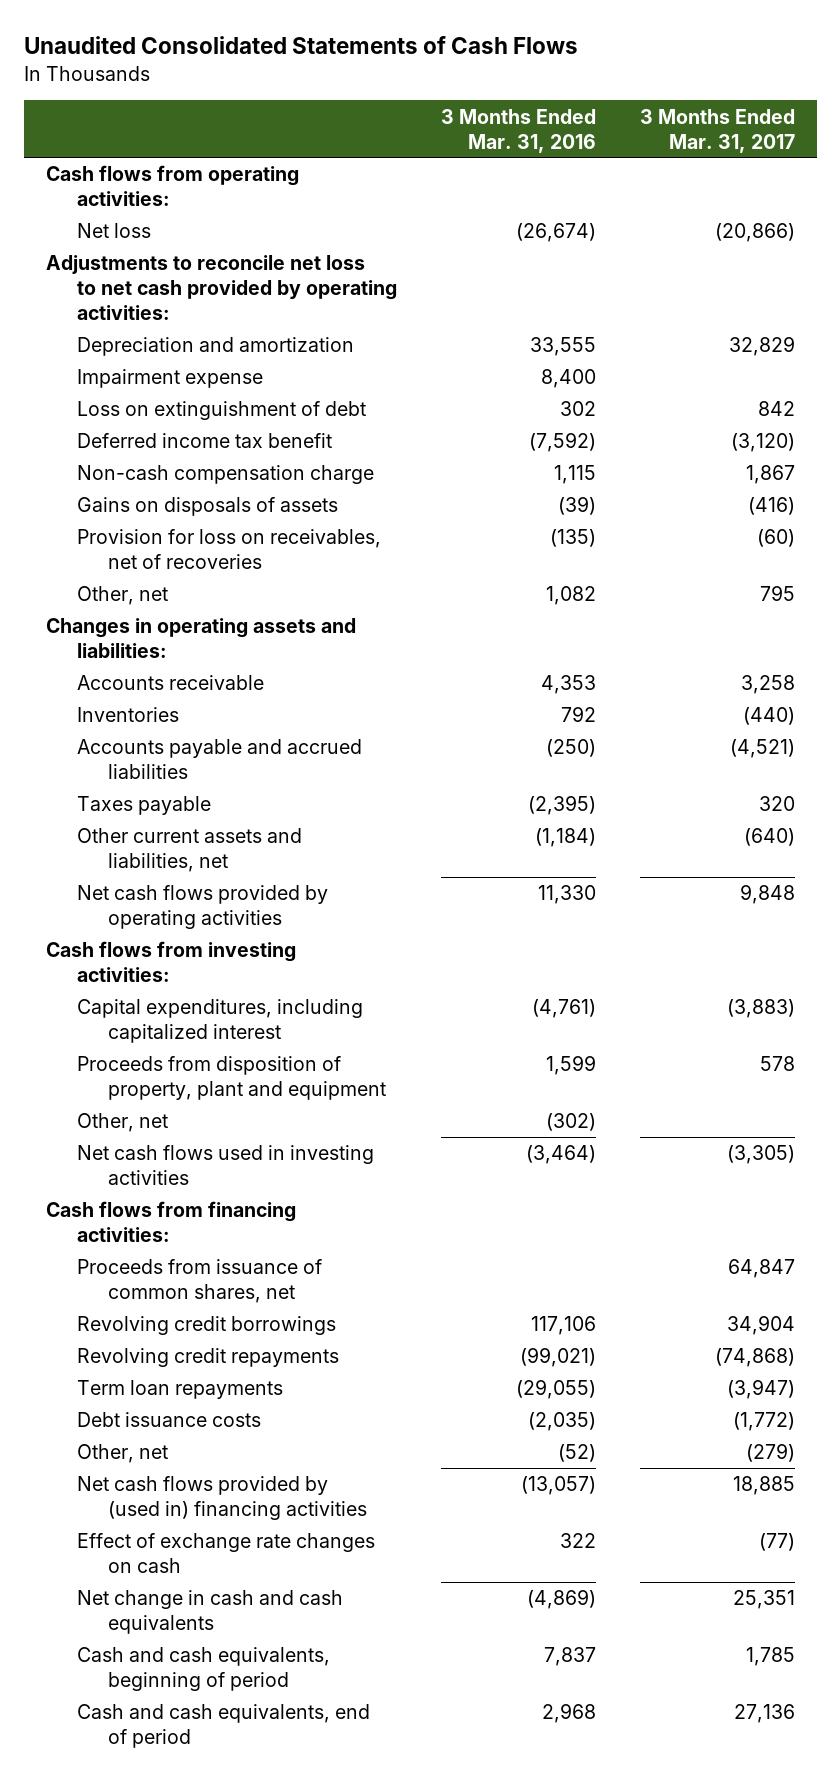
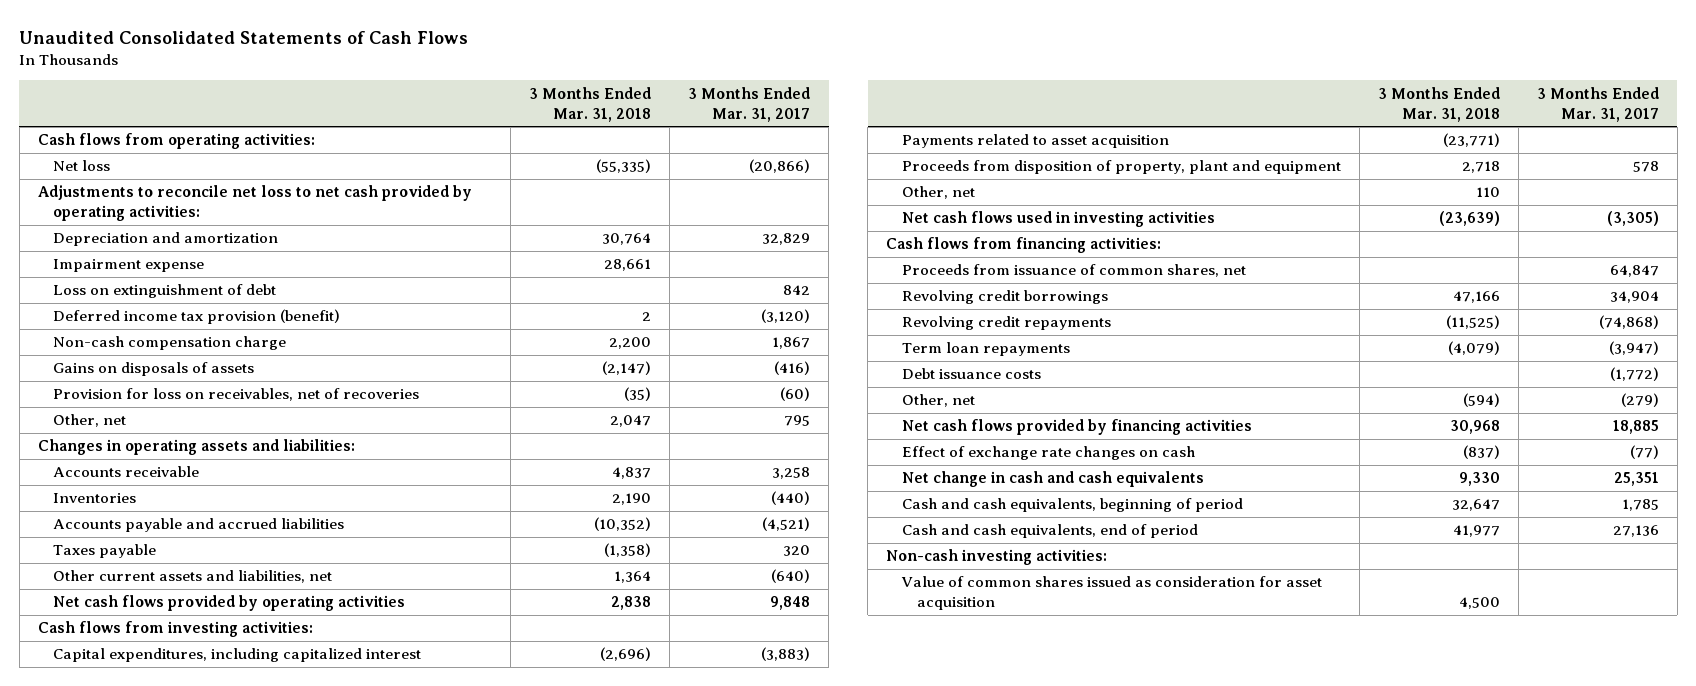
[440,108,596,153] 3 Months Ended Mar. 31, 2016 -> none
none -> [529,86,652,122] 3 Months Ended Mar. 31, 2018
[76,433,332,449] Deferred income tax benefit -> [53,309,341,325] Deferred income tax provision (benefit)
none -> [901,134,1169,149] Payments related to asset acquisition
[76,1476,367,1521] Net cash flows provided by (used in) financing activities -> [901,419,1252,436] Net cash flows provided by financing activities
none -> [886,549,1108,566] Non-cash investing activities:
none -> [900,576,1322,611] Value of common shares issued as consideration for asset acquisition

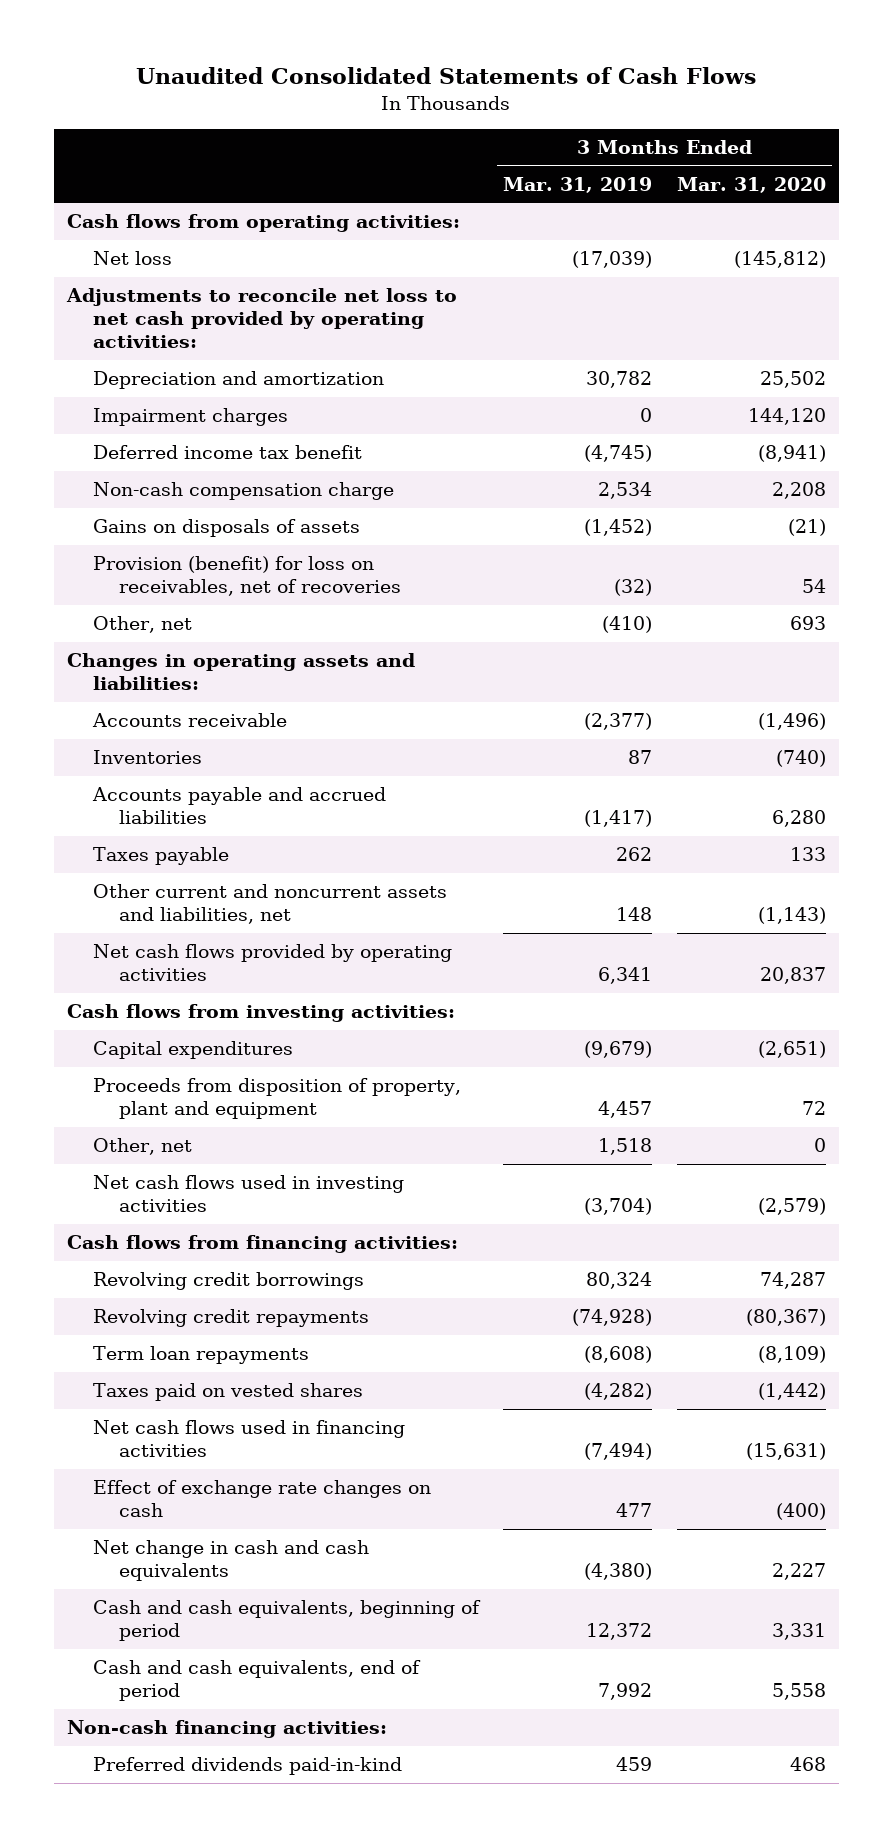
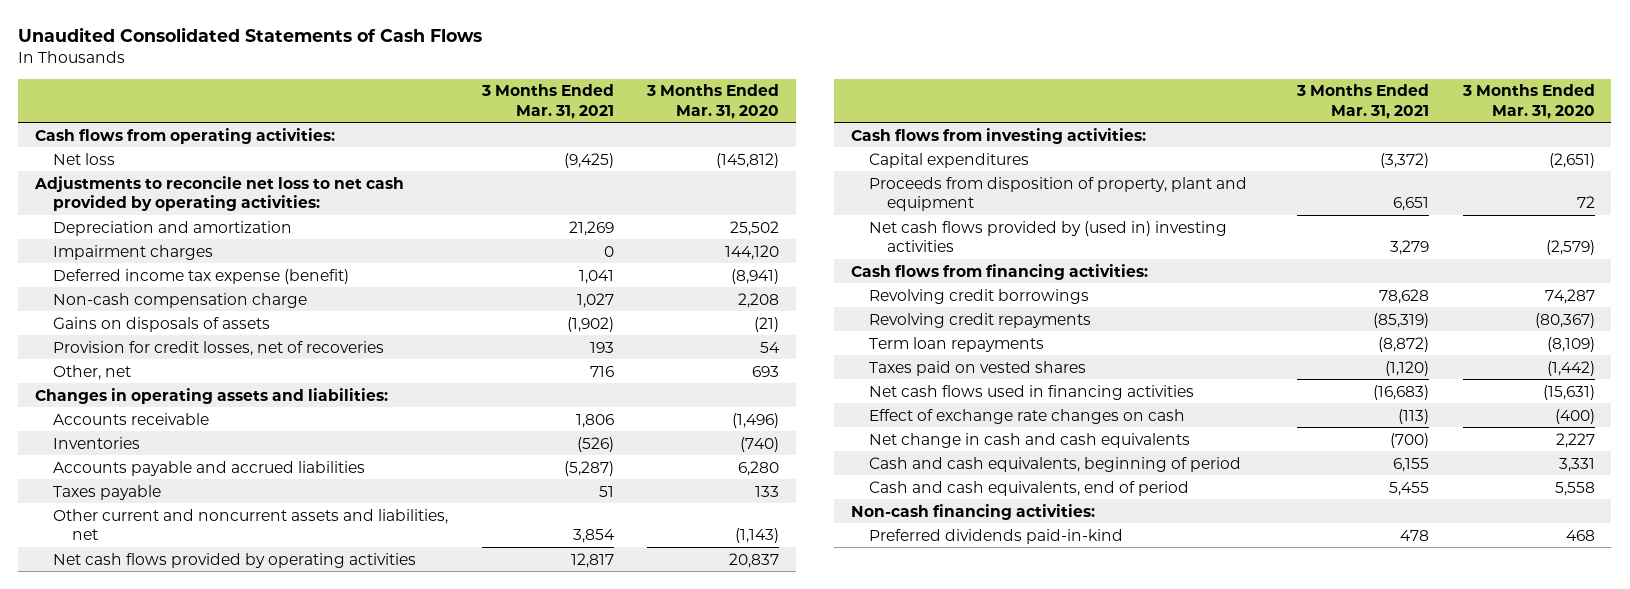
[503,176,653,193] Mar. 31, 2019 -> none
none -> [480,84,614,119] 3 Months Ended Mar. 31, 2021
[92,445,362,460] Deferred income tax benefit -> [53,268,350,284] Deferred income tax expense (benefit)
[92,556,401,597] Provision (benefit) for loss on receivables, net of recoveries -> [53,340,385,356] Provision for credit losses, net of recoveries
[92,1138,192,1156] Other, net -> none
[92,1175,404,1213] Net cash flows used in investing activities -> [869,220,1228,253] Net cash flows provided by (used in) investing activities

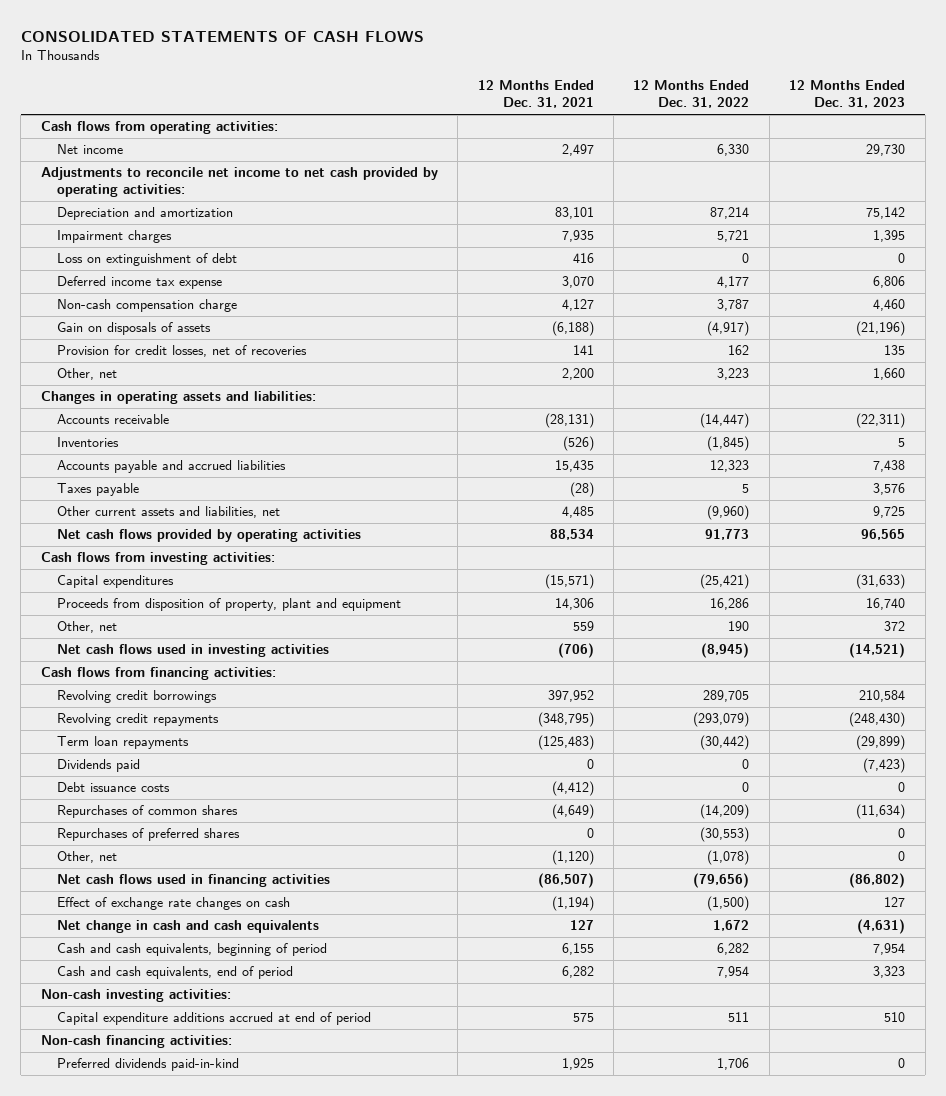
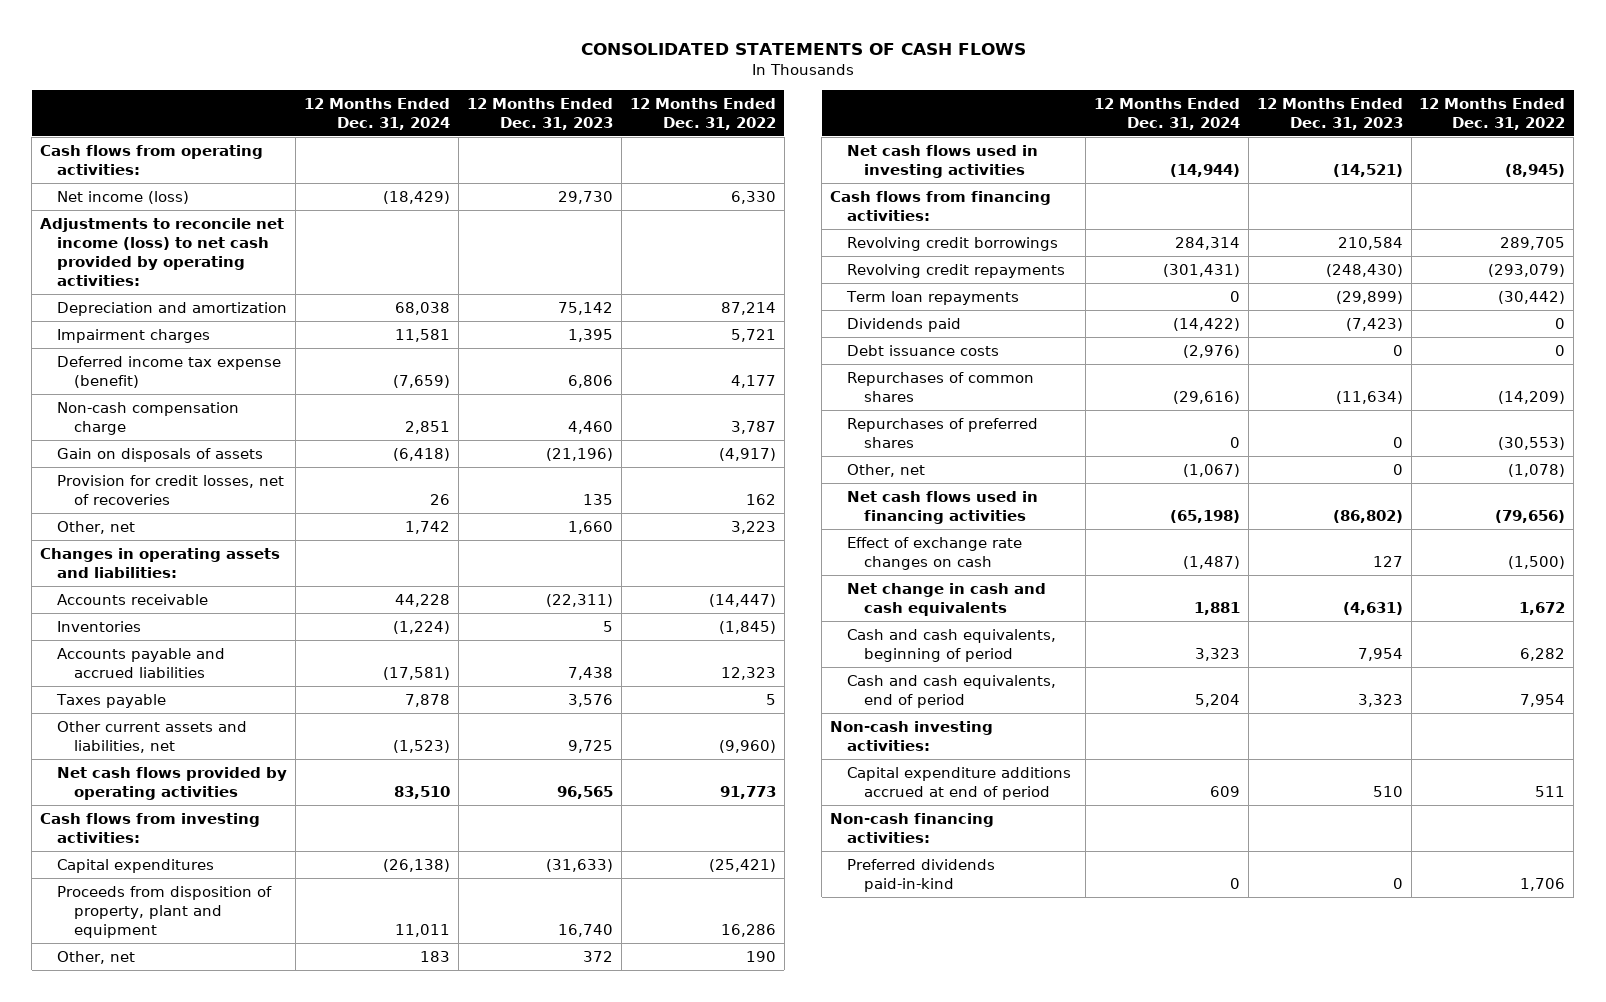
[477,80,594,109] 12 Months Ended Dec. 31, 2021 -> none
none -> [304,97,451,130] 12 Months Ended Dec. 31, 2024
[57,144,124,155] Net income -> [57,190,190,204] Net income (loss)
[40,167,438,198] Adjustments to reconcile net income to net cash provided by operating activities: -> [40,217,285,287] Adjustments to reconcile net income (loss) to net cash provided by operating activities:
[57,253,238,267] Loss on extinguishment of debt -> none
[57,276,223,290] Deferred income tax expense -> [57,355,282,388] Deferred income tax expense (benefit)

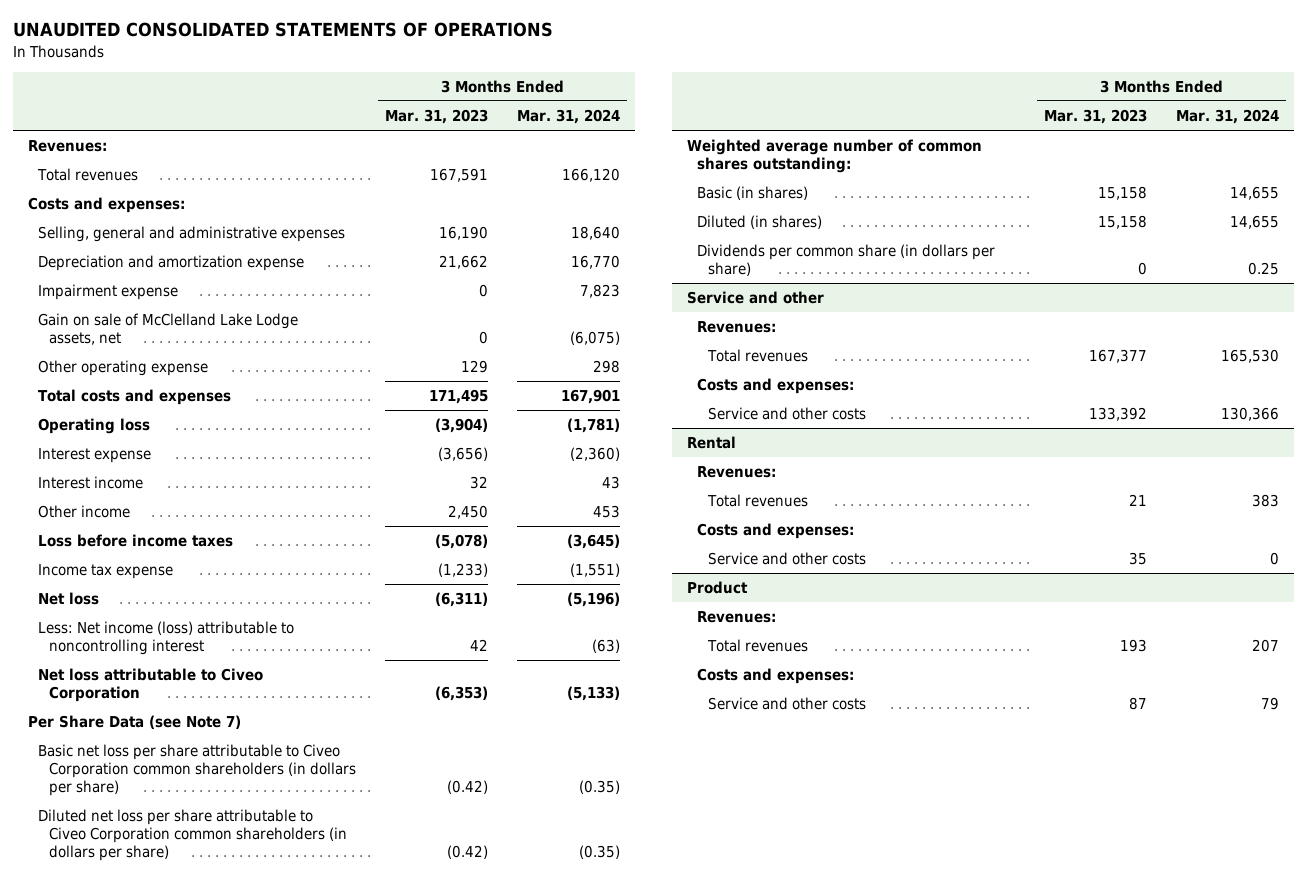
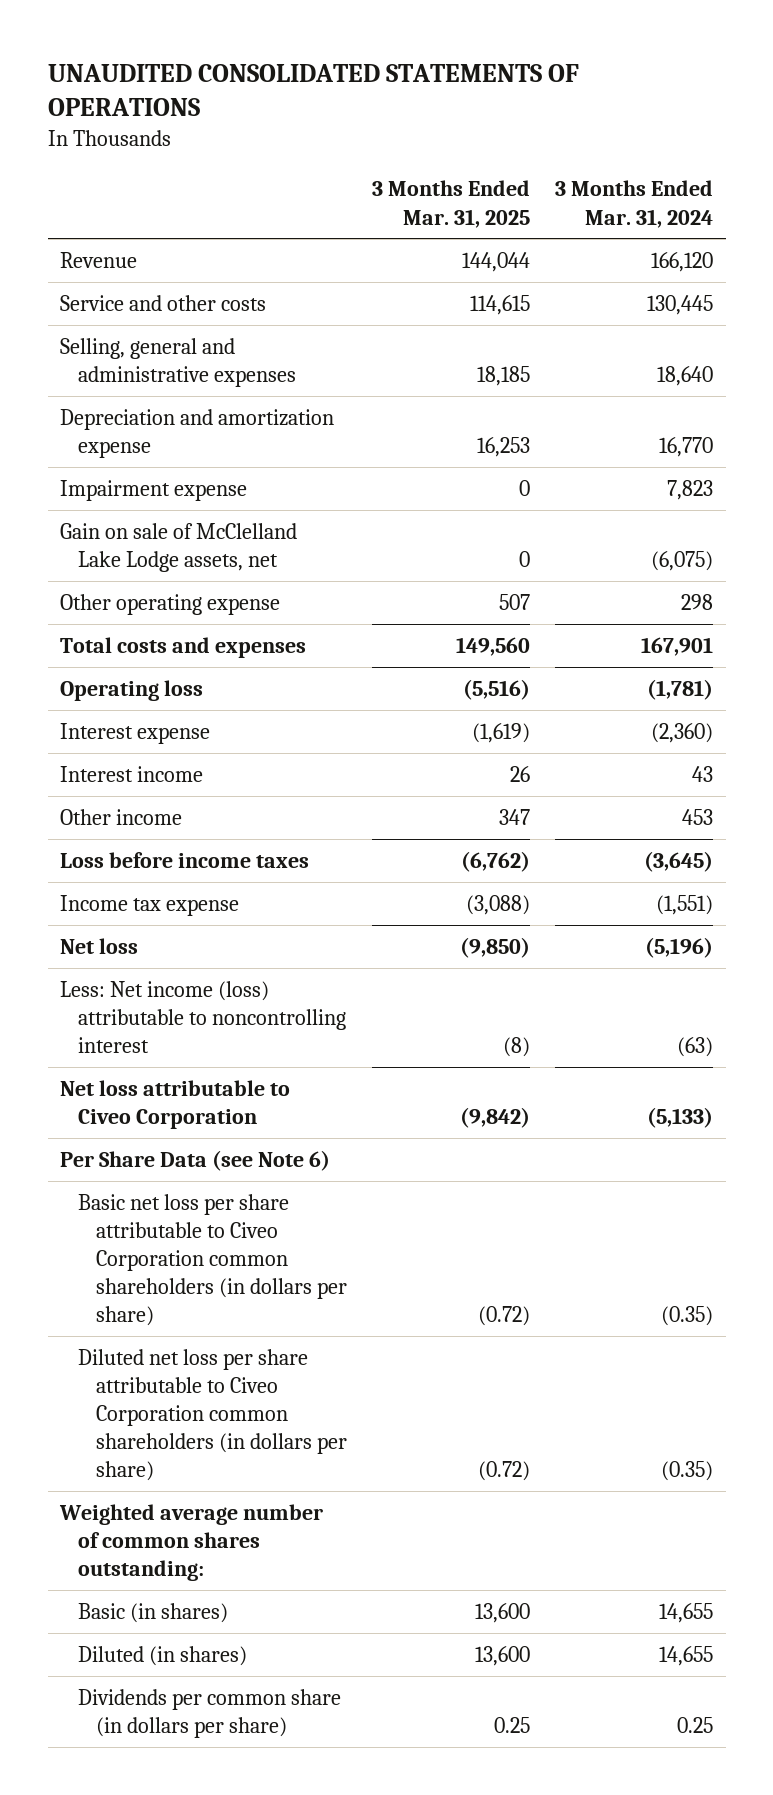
[385,108,489,124] Mar. 31, 2023 -> none
none -> [372,180,531,228] 3 Months Ended Mar. 31, 2025
[27,140,107,153] Revenues: -> none
[27,197,185,214] Costs and expenses: -> none
[37,168,139,182] Total revenues -> [60,251,138,268] Revenue
none -> [60,294,267,311] Service and other costs
[27,715,241,730] Per Share Data (see Note 7) -> [60,1149,331,1171] Per Share Data (see Note 6)
[686,291,824,305] Service and other -> none
[697,321,777,334] Revenues: -> none
[707,349,809,363] Total revenues -> none
[697,378,855,395] Costs and expenses: -> none
[708,407,867,421] Service and other costs -> none
[686,436,736,450] Rental -> none
[697,466,777,479] Revenues: -> none
[707,494,809,508] Total revenues -> none
[697,523,855,540] Costs and expenses: -> none
[708,552,867,566] Service and other costs -> none
[686,581,748,595] Product -> none
[697,611,777,624] Revenues: -> none
[707,639,809,653] Total revenues -> none
[697,668,855,685] Costs and expenses: -> none
[708,697,867,711] Service and other costs -> none

